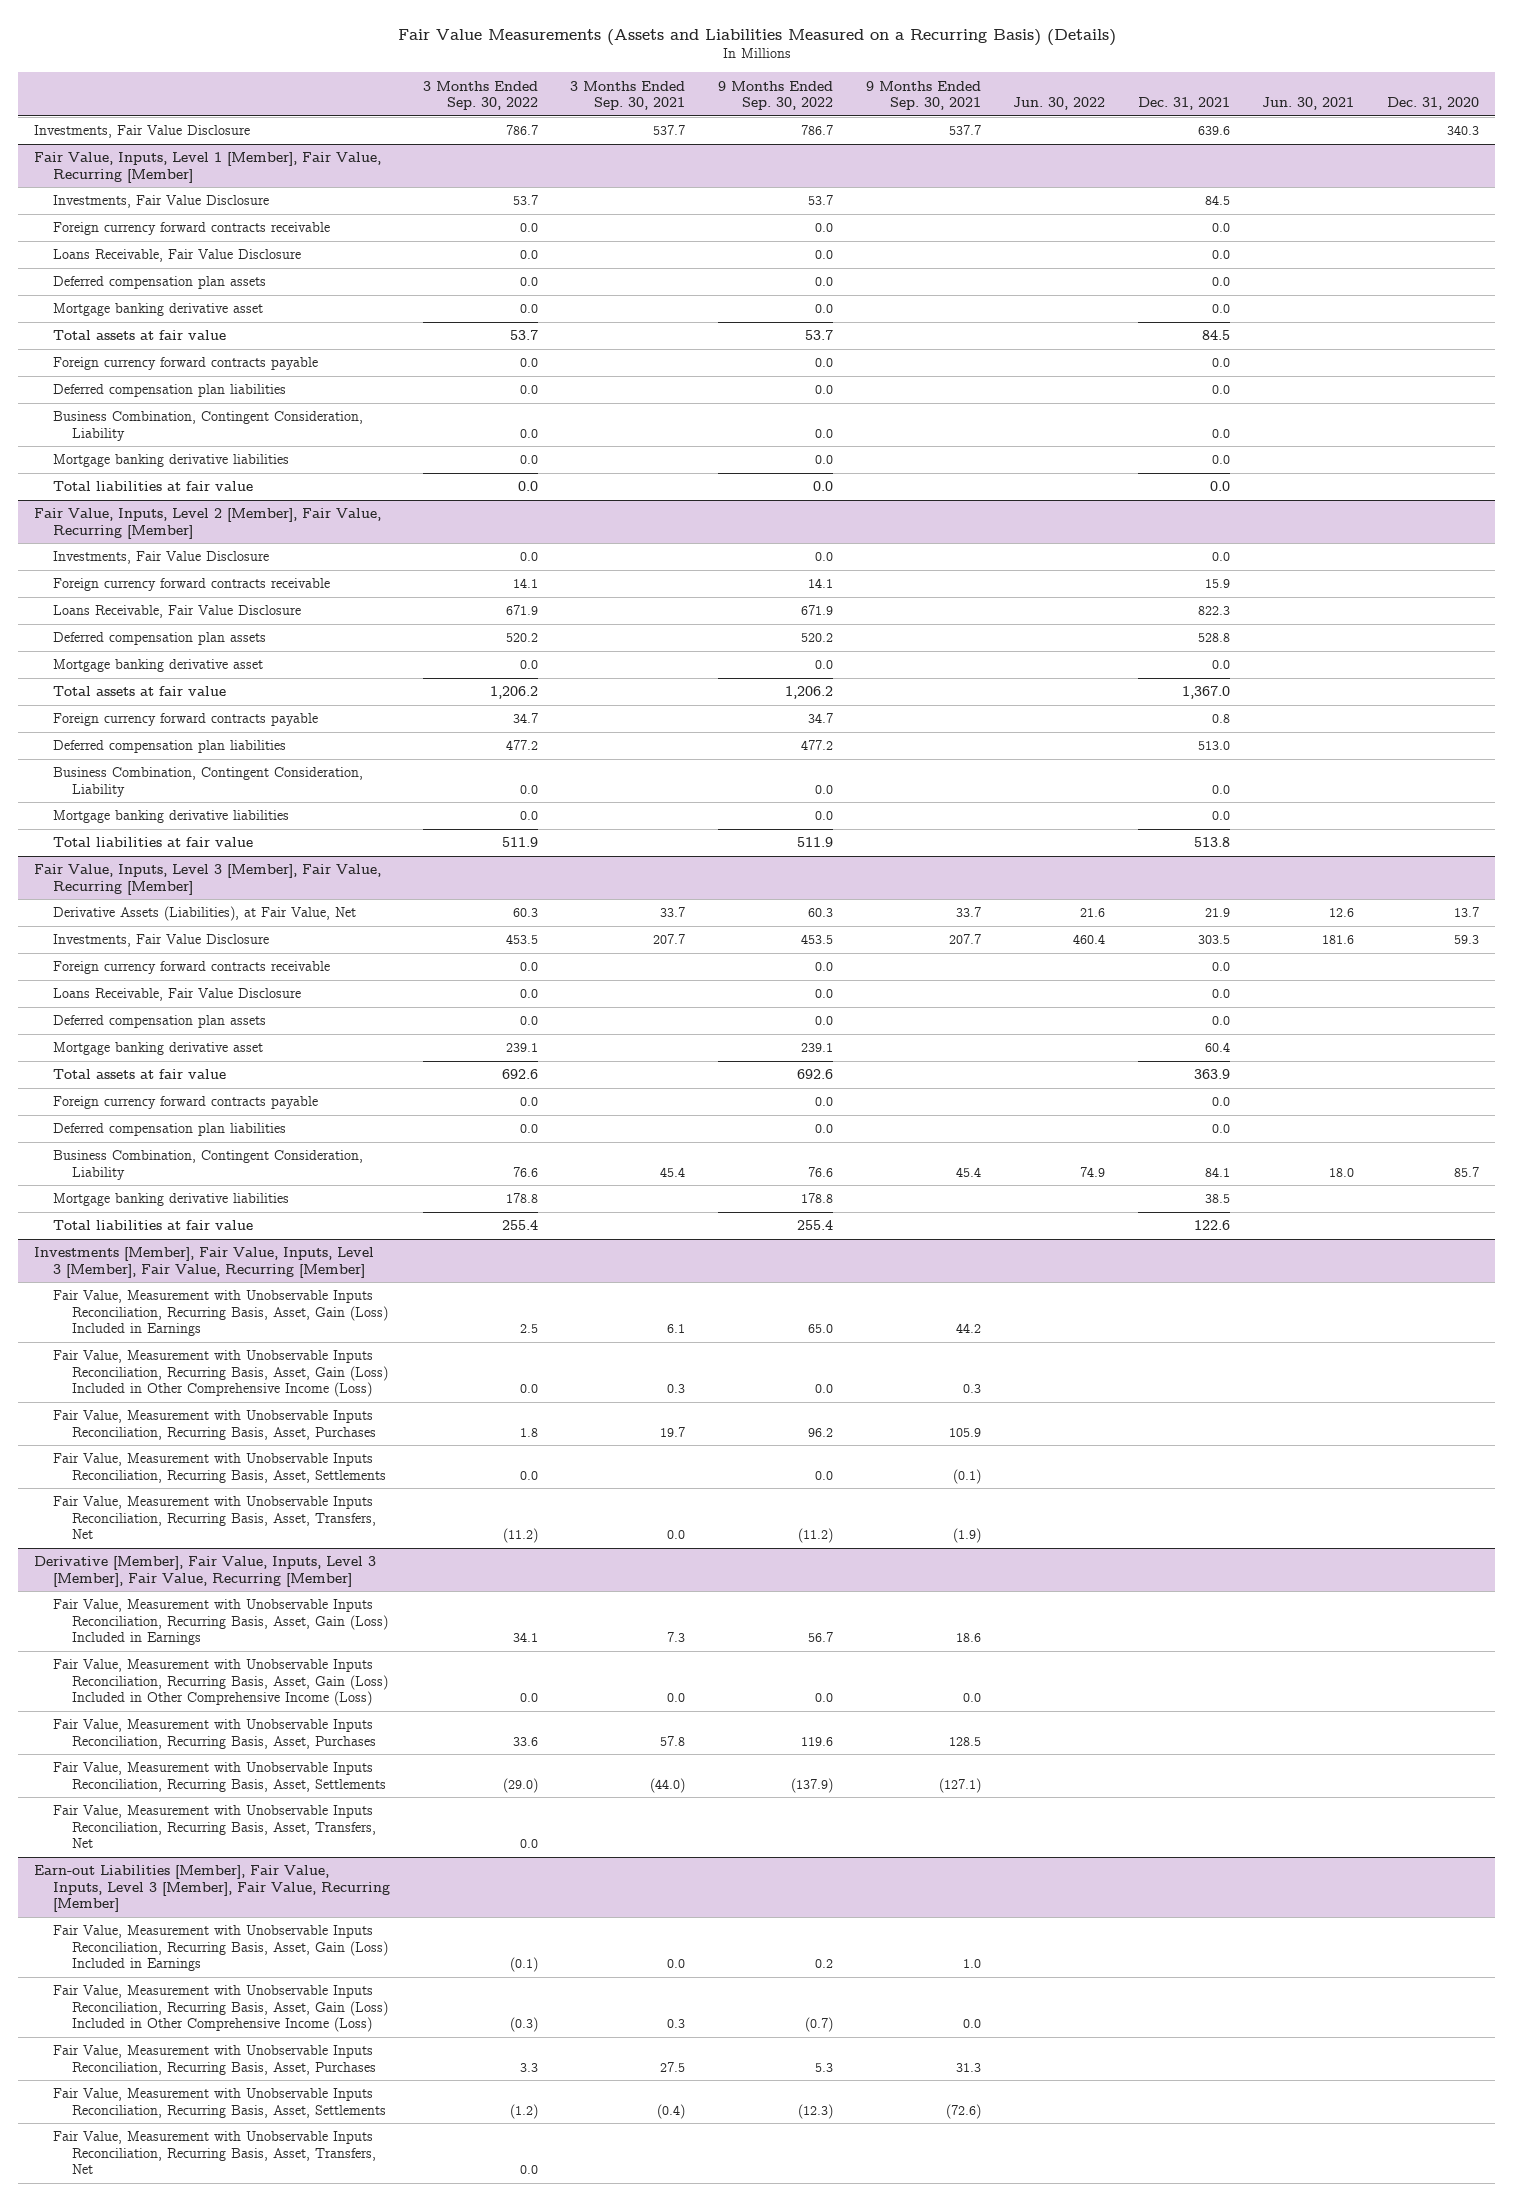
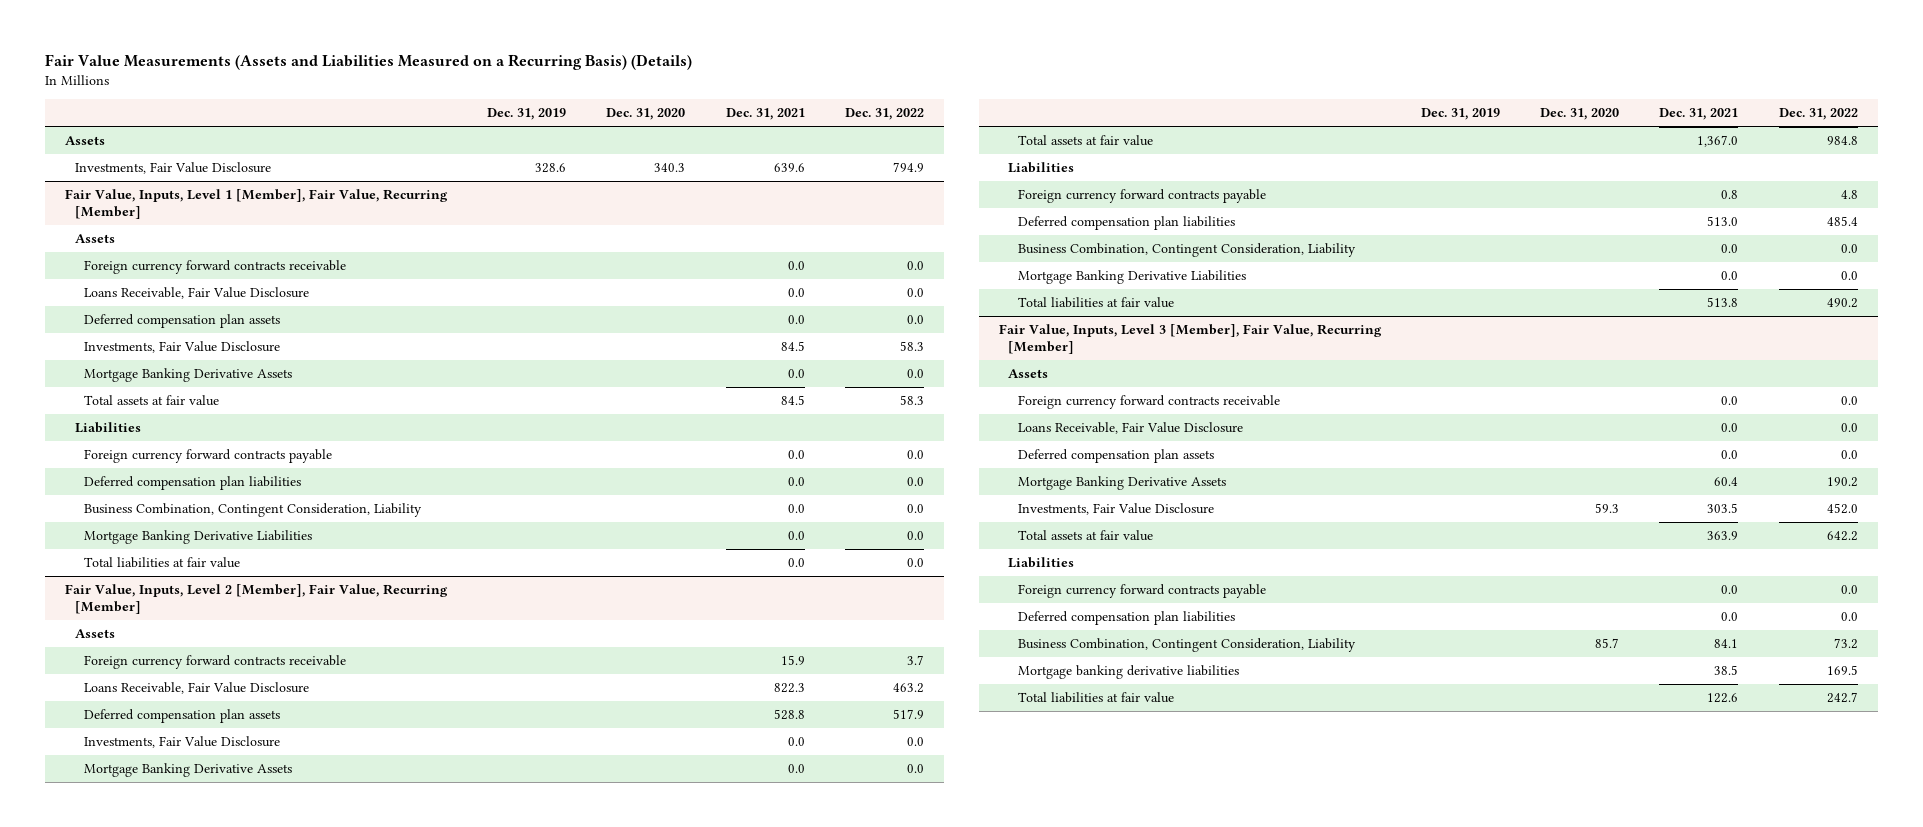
[422,80,538,110] 3 Months Ended Sep. 30, 2022 -> none
[570,80,686,110] 3 Months Ended Sep. 30, 2021 -> none
[718,80,834,110] 9 Months Ended Sep. 30, 2022 -> none
[865,80,981,110] 9 Months Ended Sep. 30, 2021 -> none
[1013,96,1106,110] Jun. 30, 2022 -> none
[1262,96,1355,110] Jun. 30, 2021 -> none
none -> [487,108,567,121] Dec. 31, 2019
none -> [844,108,924,121] Dec. 31, 2022
none -> [65,136,106,146] Assets
none -> [74,234,115,244] Assets
[53,195,270,209] Investments, Fair Value Disclosure -> [84,341,281,354] Investments, Fair Value Disclosure
[53,303,264,317] Mortgage banking derivative asset -> [84,368,293,383] Mortgage Banking Derivative Assets
none -> [74,422,141,434] Liabilities
[53,454,290,468] Mortgage banking derivative liabilities -> [84,530,313,545] Mortgage Banking Derivative Liabilities
none -> [74,629,115,639] Assets
[53,551,270,565] Investments, Fair Value Disclosure -> [84,736,281,749] Investments, Fair Value Disclosure
[53,659,264,673] Mortgage banking derivative asset -> [84,763,293,778] Mortgage Banking Derivative Assets
none -> [1008,162,1075,174] Liabilities
[53,810,290,824] Mortgage banking derivative liabilities -> [1018,270,1247,285] Mortgage Banking Derivative Liabilities
[53,906,357,922] Derivative Assets (Liabilities), at Fair Value, Net -> none
none -> [1008,369,1049,379] Assets
[53,1042,264,1056] Mortgage banking derivative asset -> [1018,476,1227,491] Mortgage Banking Derivative Assets
[53,934,270,948] Investments, Fair Value Disclosure -> [1018,503,1215,516] Investments, Fair Value Disclosure
none -> [1008,557,1075,569] Liabilities
[34,1247,375,1278] Investments [Member], Fair Value, Inputs, Level 3 [Member], Fair Value, Recurring [Member] -> none
[53,1290,389,1337] Fair Value, Measurement with Unobservable Inputs Reconciliation, Recurring Basis, Asset, Gain (Loss) Included in Earnings -> none
[53,1350,389,1398] Fair Value, Measurement with Unobservable Inputs Reconciliation, Recurring Basis, Asset, Gain (Loss) Included in Other Comprehensive Income (Loss) -> none
[53,1410,377,1440] Fair Value, Measurement with Unobservable Inputs Reconciliation, Recurring Basis, Asset, Purchases -> none
[53,1453,387,1483] Fair Value, Measurement with Unobservable Inputs Reconciliation, Recurring Basis, Asset, Settlements -> none
[53,1496,377,1540] Fair Value, Measurement with Unobservable Inputs Reconciliation, Recurring Basis, Asset, Transfers, Net -> none
[34,1556,377,1587] Derivative [Member], Fair Value, Inputs, Level 3 [Member], Fair Value, Recurring [Member] -> none
[53,1599,389,1646] Fair Value, Measurement with Unobservable Inputs Reconciliation, Recurring Basis, Asset, Gain (Loss) Included in Earnings -> none
[53,1659,389,1707] Fair Value, Measurement with Unobservable Inputs Reconciliation, Recurring Basis, Asset, Gain (Loss) Included in Other Comprehensive Income (Loss) -> none
[53,1719,377,1749] Fair Value, Measurement with Unobservable Inputs Reconciliation, Recurring Basis, Asset, Purchases -> none
[53,1762,387,1792] Fair Value, Measurement with Unobservable Inputs Reconciliation, Recurring Basis, Asset, Settlements -> none
[53,1805,377,1849] Fair Value, Measurement with Unobservable Inputs Reconciliation, Recurring Basis, Asset, Transfers, Net -> none
[34,1865,391,1913] Earn-out Liabilities [Member], Fair Value, Inputs, Level 3 [Member], Fair Value, Recurring [Member] -> none
[53,1925,389,1972] Fair Value, Measurement with Unobservable Inputs Reconciliation, Recurring Basis, Asset, Gain (Loss) Included in Earnings -> none
[53,1985,389,2033] Fair Value, Measurement with Unobservable Inputs Reconciliation, Recurring Basis, Asset, Gain (Loss) Included in Other Comprehensive Income (Loss) -> none
[53,2045,377,2075] Fair Value, Measurement with Unobservable Inputs Reconciliation, Recurring Basis, Asset, Purchases -> none
[53,2088,387,2118] Fair Value, Measurement with Unobservable Inputs Reconciliation, Recurring Basis, Asset, Settlements -> none
[53,2131,377,2175] Fair Value, Measurement with Unobservable Inputs Reconciliation, Recurring Basis, Asset, Transfers, Net -> none

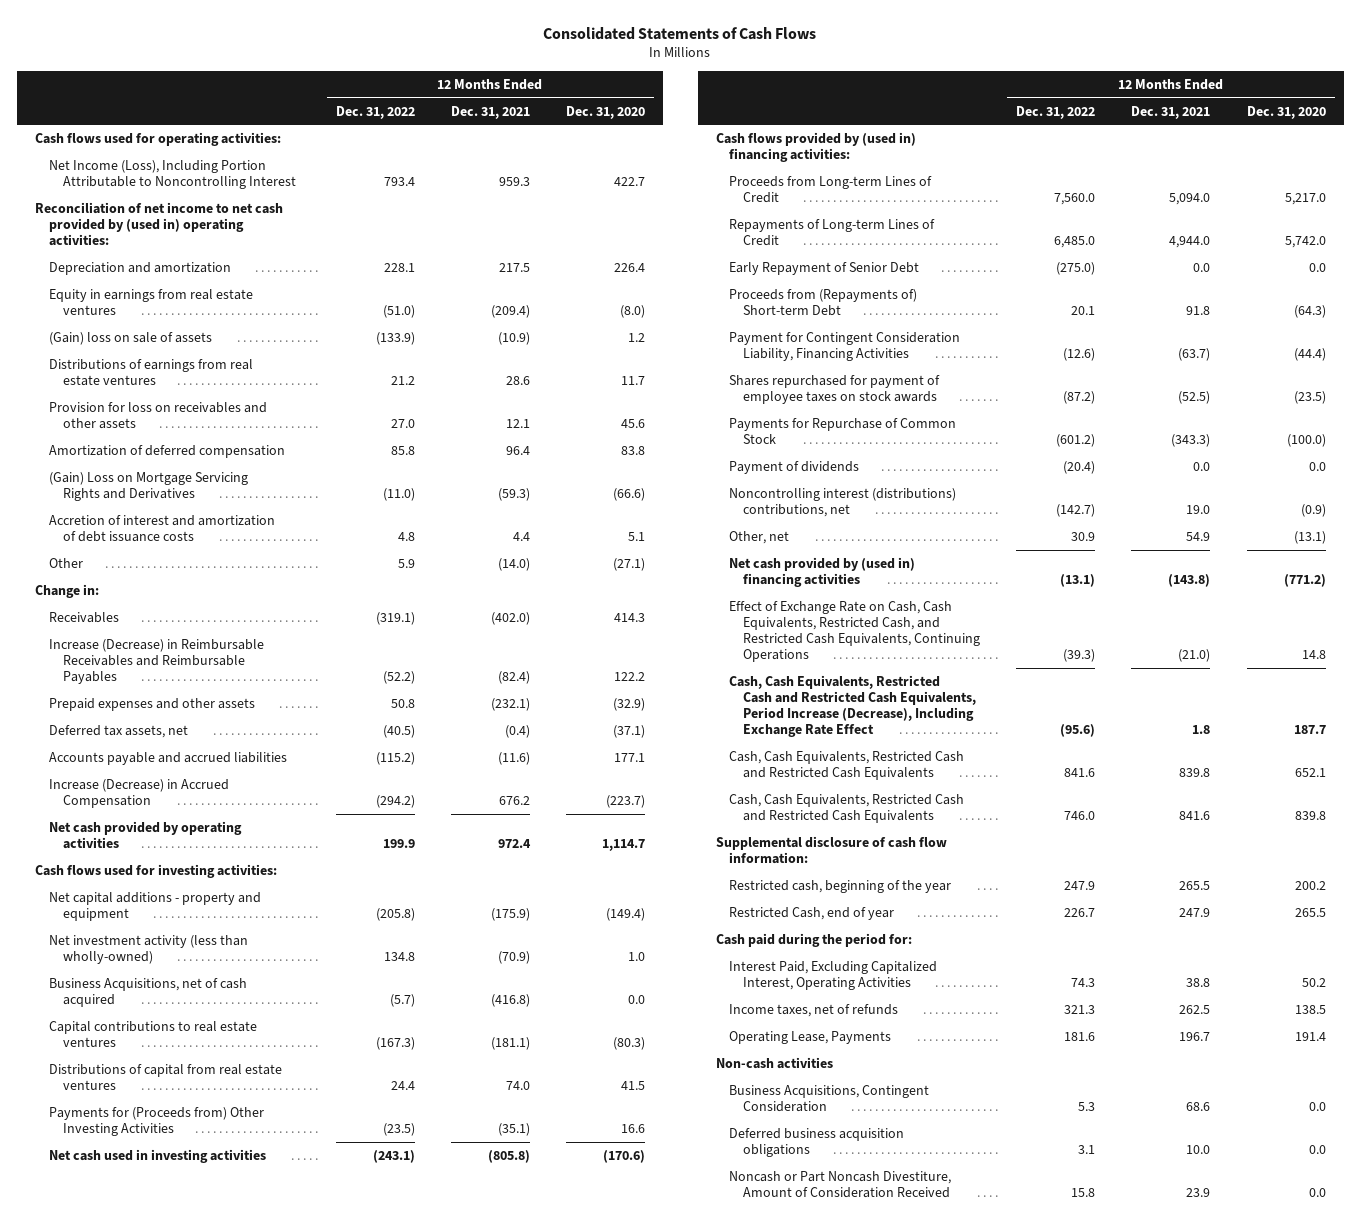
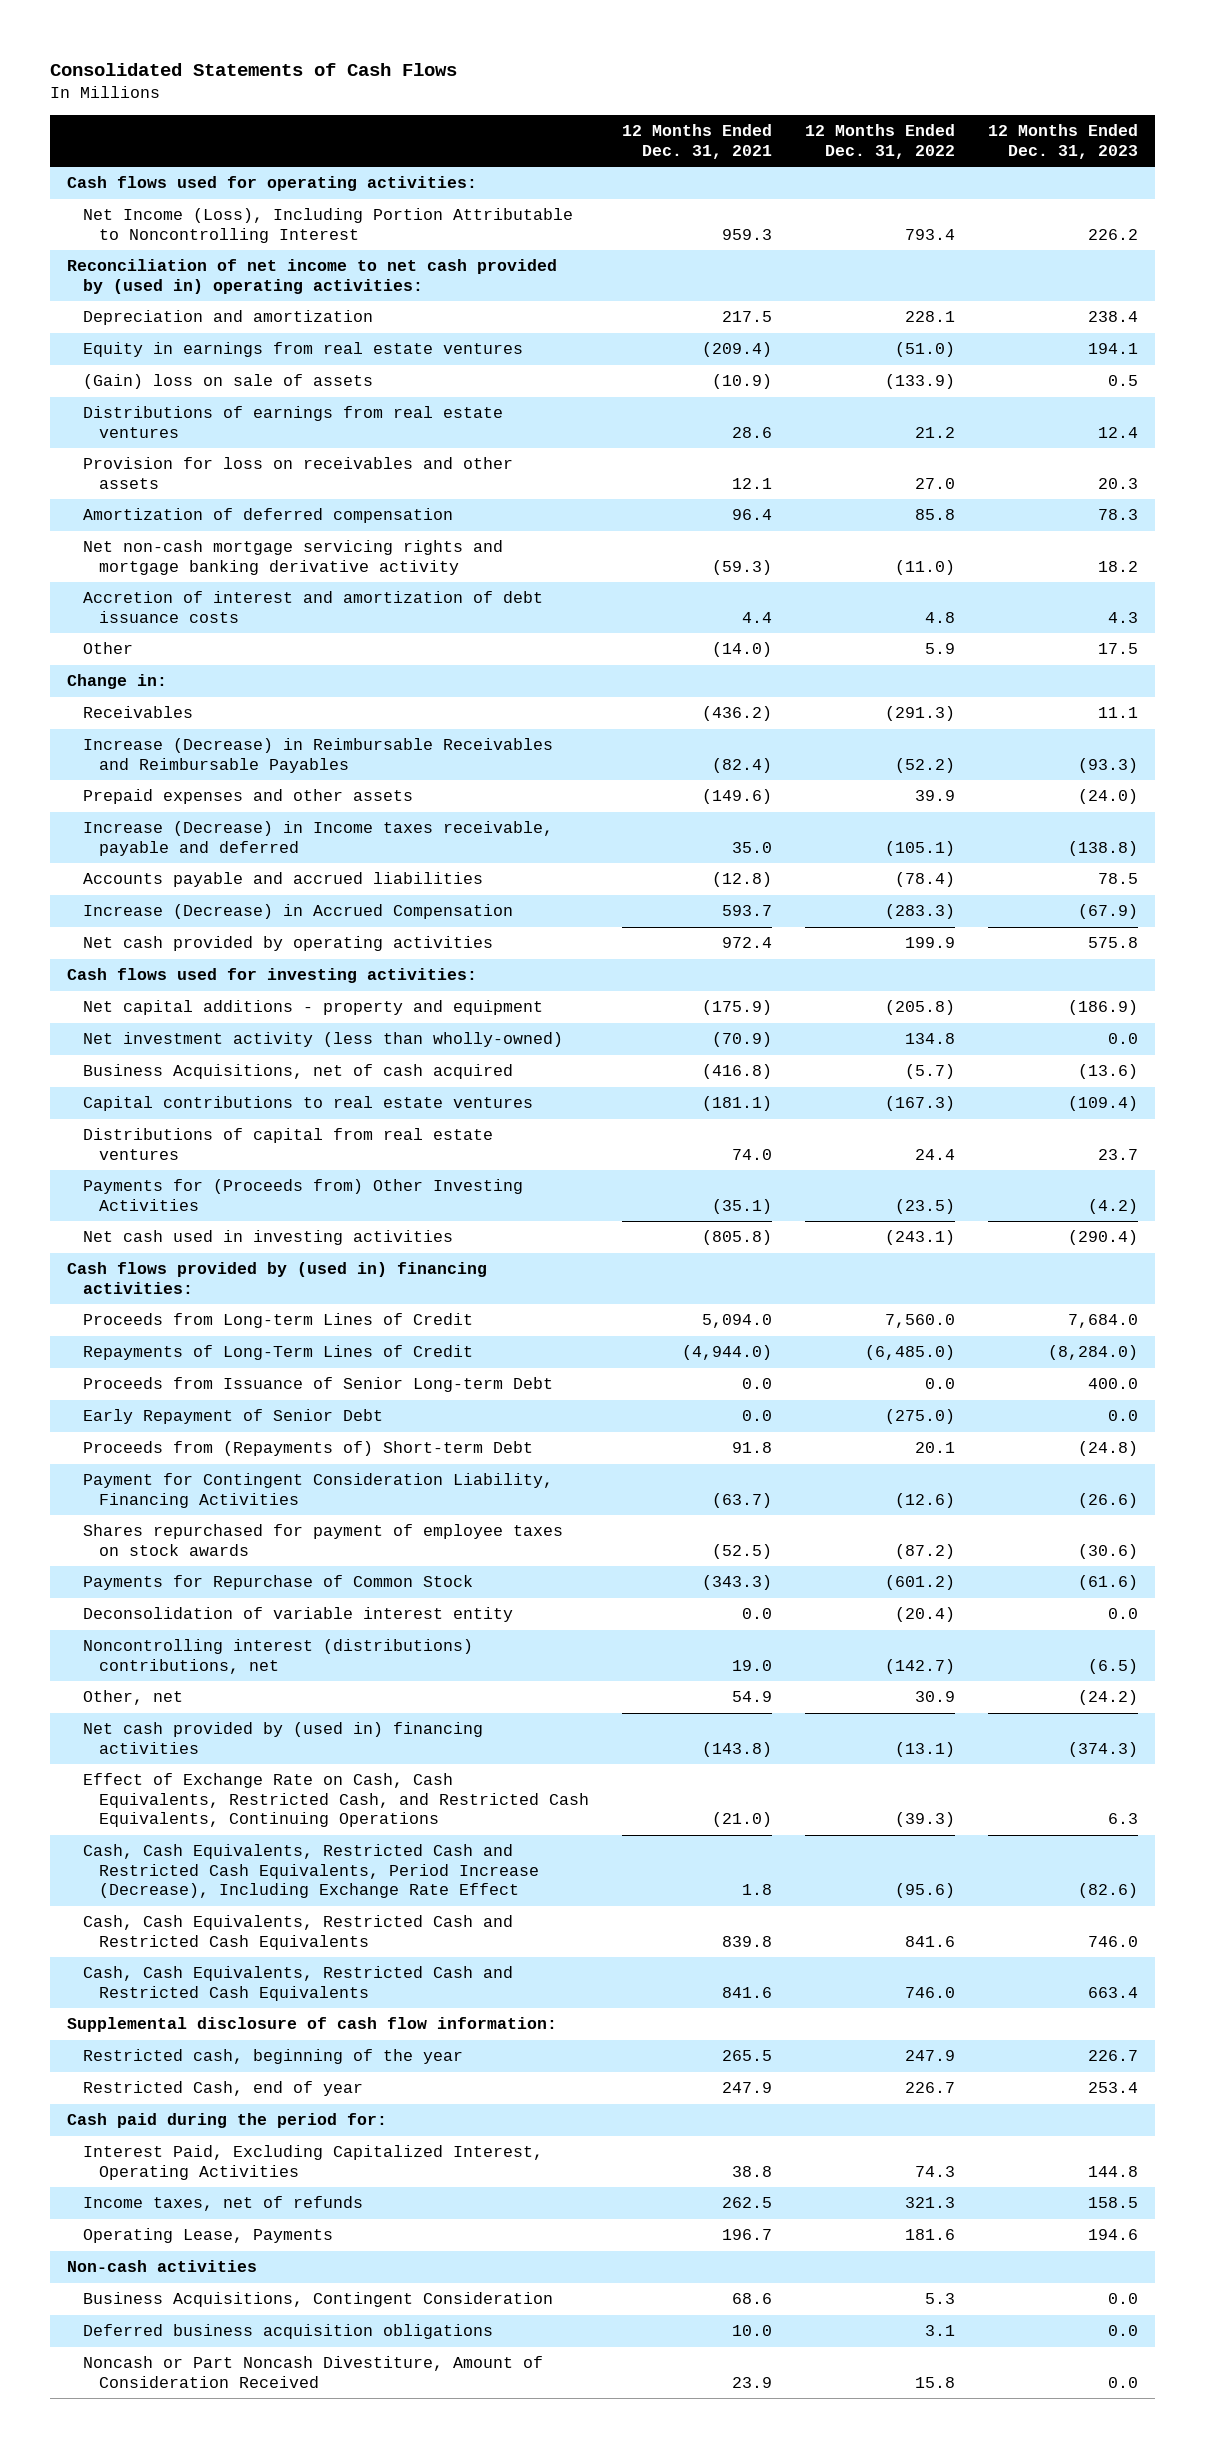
[565,105,645,119] Dec. 31, 2020 -> none
none -> [988,124,1139,159] 12 Months Ended Dec. 31, 2023
[48,471,248,501] (Gain) Loss on Mortgage Servicing Rights and Derivatives -> [82,540,503,575] Net non-cash mortgage servicing rights and mortgage banking derivative activity
[375,611,415,625] (319.1) -> [885,706,956,722] (291.3)
[490,611,530,625] (402.0) -> [701,706,772,722] (436.2)
[48,724,188,738] Deferred tax assets, net -> none
[390,698,415,708] 50.8 -> [915,790,956,802] 39.9
[490,697,530,711] (232.1) -> [701,789,772,805] (149.6)
none -> [82,821,553,856] Increase (Decrease) in Income taxes receivable, payable and deferred
[375,751,415,765] (115.2) -> [895,872,956,888] (78.4)
[497,751,530,765] (11.6) -> [711,872,772,888] (12.8)
[375,794,415,808] (294.2) -> [885,904,956,920] (283.3)
[498,795,530,805] 676.2 -> [721,905,772,917] 593.7
[729,218,936,246] Repayments of Long-term Lines of Credit -> [82,1345,473,1361] Repayments of Long-Term Lines of Credit
[1054,235,1096,248] 6,485.0 -> [865,1345,956,1361] (6,485.0)
[1169,235,1211,248] 4,944.0 -> [681,1345,772,1361] (4,944.0)
none -> [82,1377,553,1393] Proceeds from Issuance of Senior Long-term Debt
[729,460,860,474] Payment of dividends -> [82,1607,513,1623] Deconsolidation of variable interest entity

